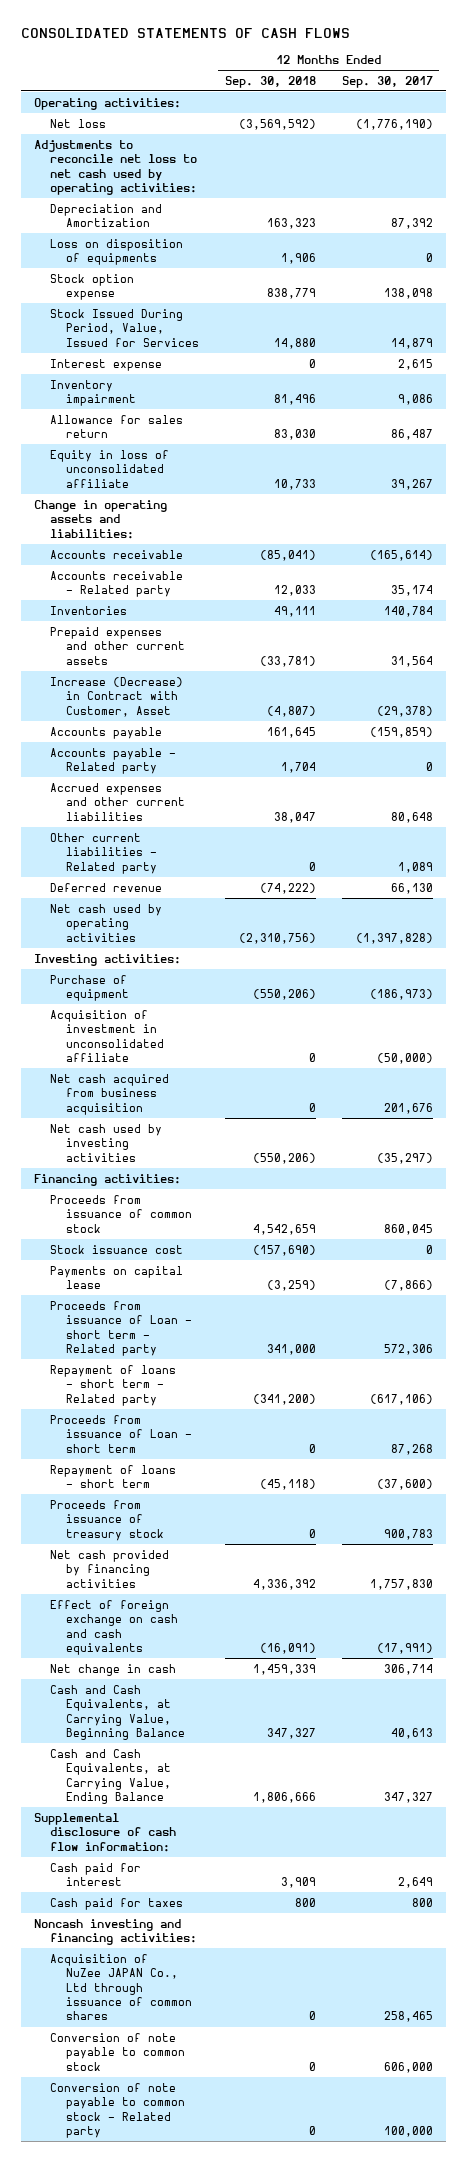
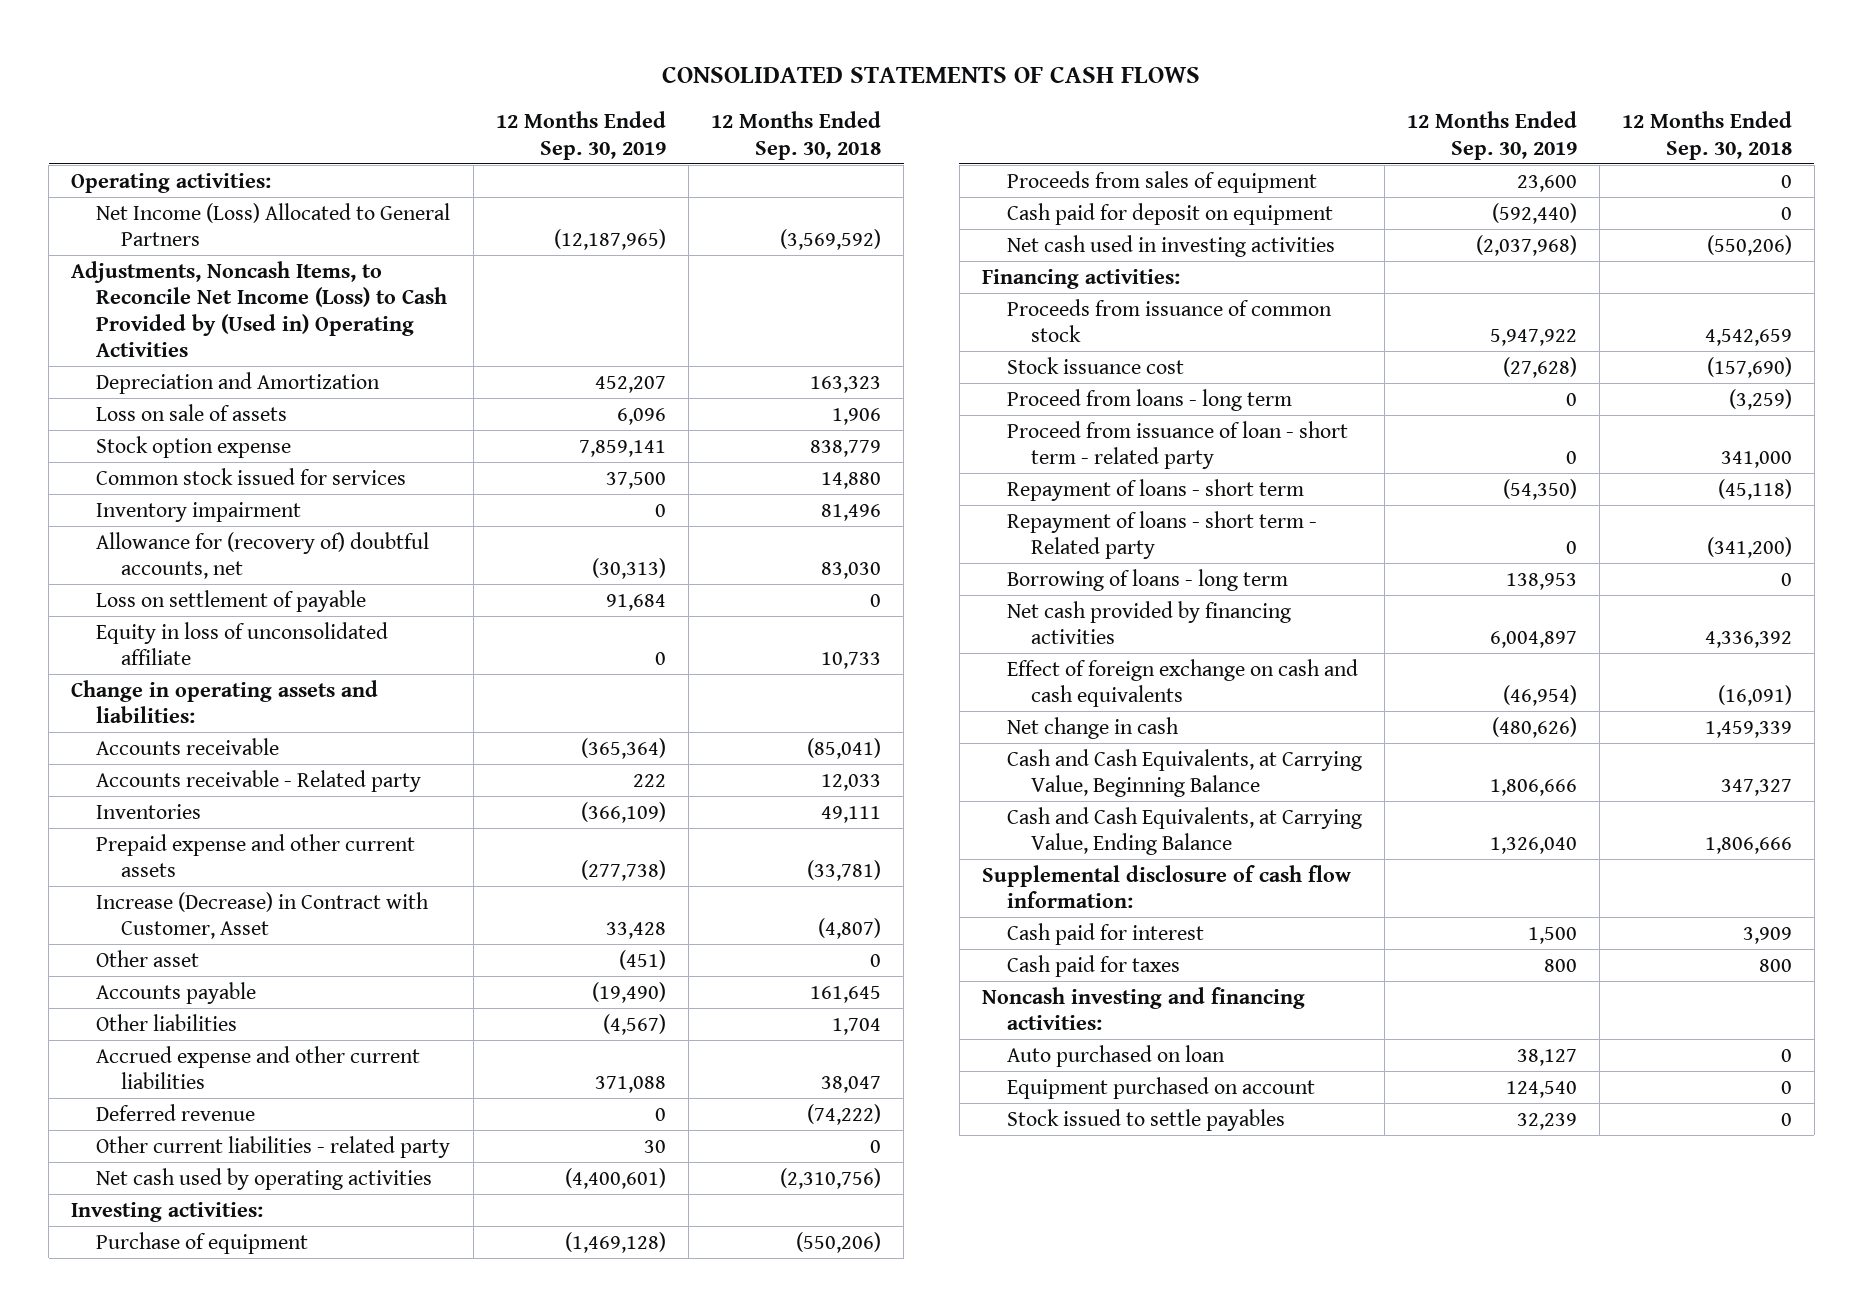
[341,75,433,88] Sep. 30, 2017 -> none
none -> [496,111,667,160] 12 Months Ended Sep. 30, 2019
[50,118,107,128] Net loss -> [96,202,451,247] Net Income (Loss) Allocated to General Partners
[34,139,198,196] Adjustments to reconcile net loss to net cash used by operating activities: -> [71,260,448,357] Adjustments, Noncash Items, to Reconcile Net Income (Loss) to Cash Provided by (Used in) Operating Activities
[50,238,184,266] Loss on disposition of equipments -> [96,403,288,421] Loss on sale of assets
[50,358,163,371] Interest expense -> none
[50,308,200,347] Stock Issued During Period, Value, Issued for Services -> [96,467,407,485] Common stock issued for services
[50,414,184,439] Allowance for sales return -> [96,531,430,580] Allowance for (recovery of) doubtful accounts, net
none -> [96,589,367,612] Loss on settlement of payable
[50,626,186,665] Prepaid expenses and other current assets -> [96,833,416,878] Prepaid expense and other current assets
none -> [96,949,200,967] Other asset
[50,832,158,874] Other current liabilities - Related party -> none
[50,747,177,775] Accounts payable - Related party -> [96,1013,238,1031] Other liabilities
[50,782,186,821] Accrued expenses and other current liabilities -> [96,1045,421,1090] Accrued expense and other current liabilities
none -> [96,1135,451,1158] Other current liabilities - related party
[50,1009,165,1063] Acquisition of investment in unconsolidated affiliate -> none
[50,1073,170,1115] Net cash acquired from business acquisition -> none
none -> [1006,170,1317,193] Proceeds from sales of equipment
none -> [1006,202,1333,225] Cash paid for deposit on equipment
[50,1123,163,1162] Net cash used by investing activities -> [1006,234,1335,257] Net cash used in investing activities
[50,1414,193,1453] Proceeds from issuance of Loan - short term -> none
[50,1265,184,1290] Payments on capital lease -> [1006,388,1292,411] Proceed from loans - long term
[50,1300,193,1357] Proceeds from issuance of Loan - short term - Related party -> [1006,420,1348,470] Proceed from issuance of loan - short term - related party
[50,1499,165,1541] Proceeds from issuance of treasury stock -> none
[50,1364,177,1406] Repayment of loans - short term - Related party -> [1006,510,1317,560] Repayment of loans - short term - Related party
none -> [1006,568,1288,591] Borrowing of loans - long term
[50,1953,193,2021] Acquisition of NuZee JAPAN Co., Ltd through issuance of common shares -> none
[50,2032,186,2071] Conversion of note payable to common stock -> none
[50,2082,186,2139] Conversion of note payable to common stock - Related party -> none
none -> [1006,1044,1225,1067] Auto purchased on loan
none -> [1006,1076,1315,1099] Equipment purchased on account
none -> [1006,1108,1285,1131] Stock issued to settle payables

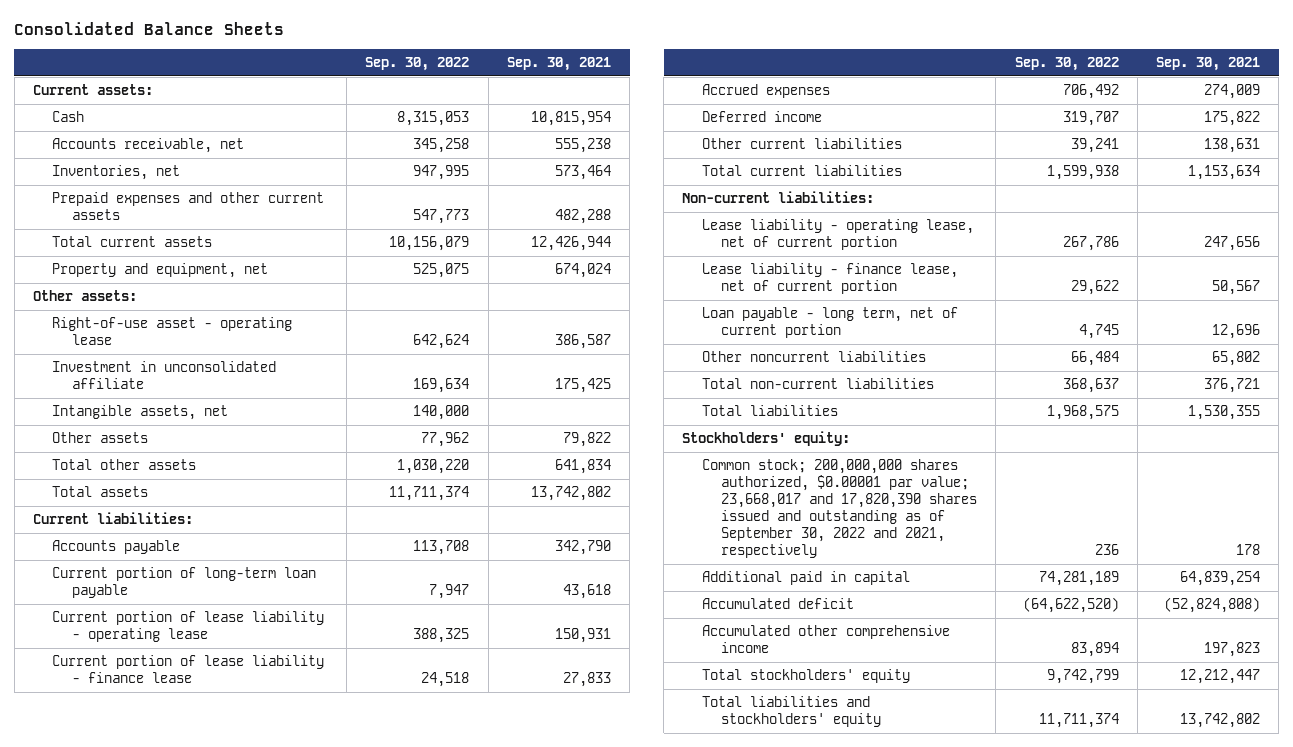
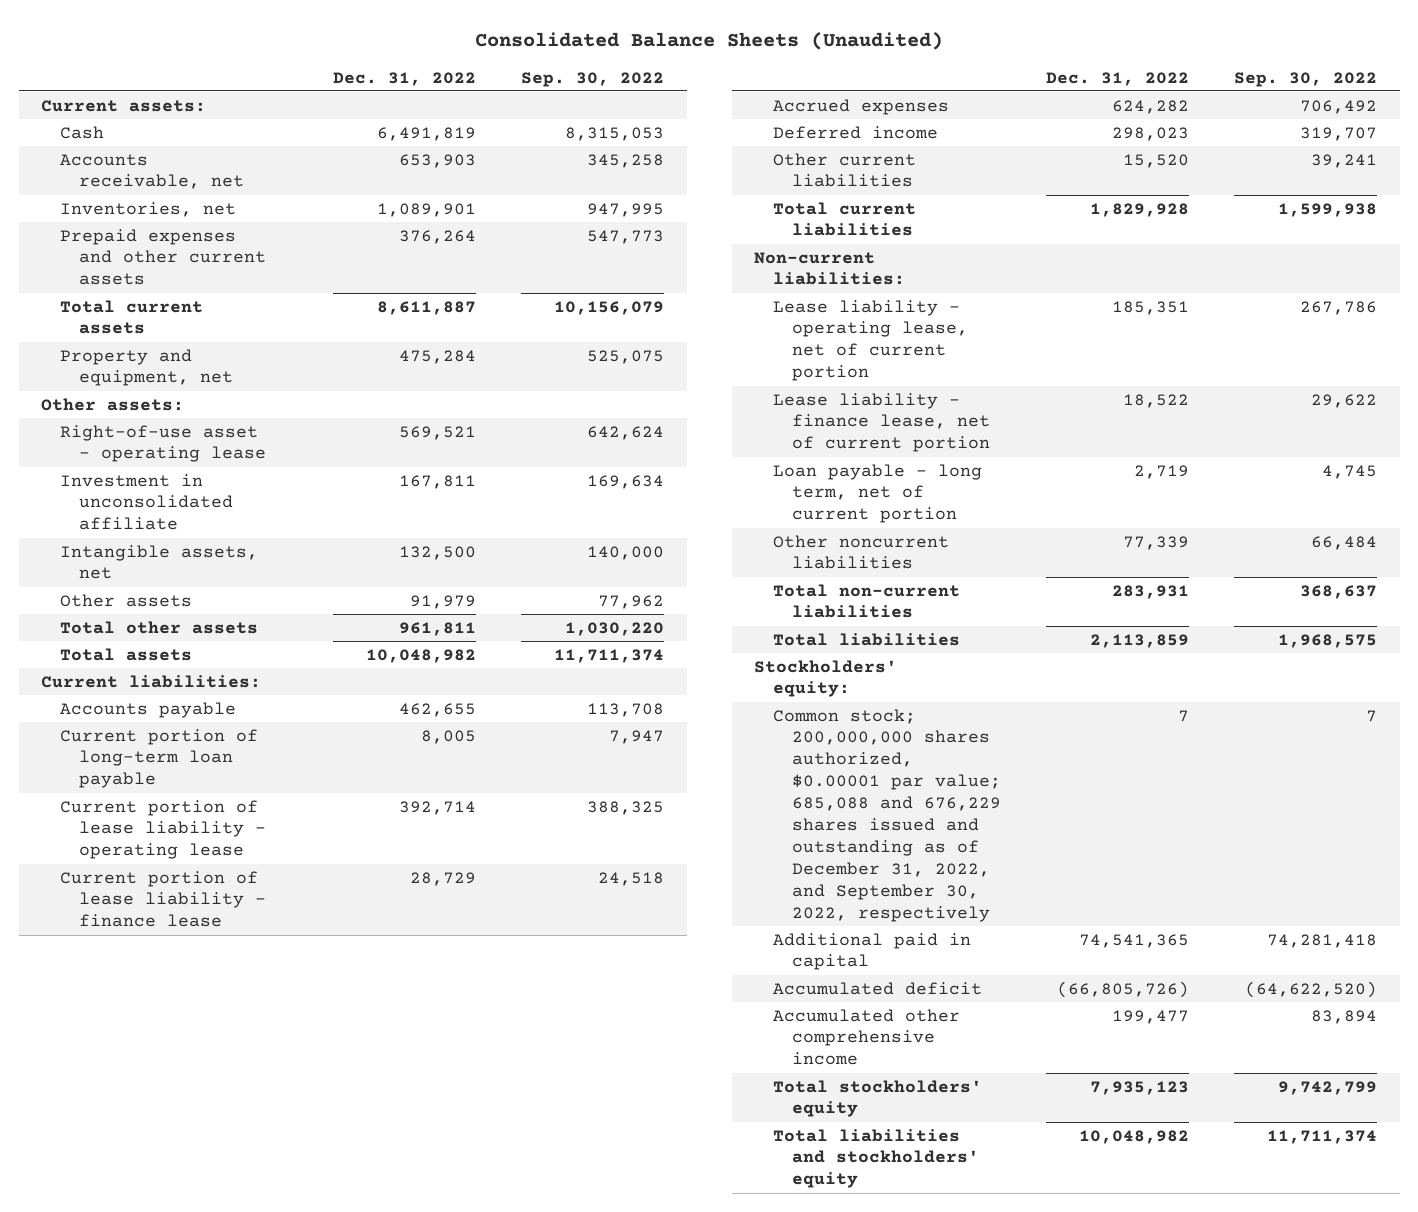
[14,22,285,36] Consolidated Balance Sheets -> [475,32,944,51] Consolidated Balance Sheets (Unaudited)
[506,57,611,72] Sep. 30, 2021 -> none
none -> [333,71,477,86] Dec. 31, 2022
[701,459,977,559] Common stock; 200,000,000 shares authorized, $0.00001 par value; 23,668,017 and 17,820,390 shares issued and outstanding as of September 30, 2022 and 2021, respectively -> [773,708,1002,922] Common stock; 200,000,000 shares authorized, $0.00001 par value; 685,088 and 676,229 shares issued and outstanding as of December 31, 2022, and September 30, 2022, respectively
[1094,544,1119,556] 236 -> [1366,709,1378,722] 7
[1038,571,1119,587] 74,281,189 -> [1267,933,1378,948] 74,281,418

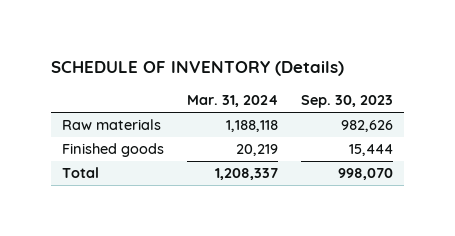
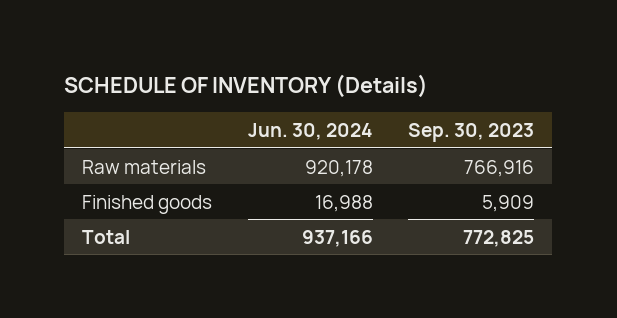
[187,95,279,108] Mar. 31, 2024 -> none
none -> [247,122,373,140] Jun. 30, 2024
[340,120,393,133] 982,626 -> [464,159,535,177] 766,916
[348,144,393,157] 15,444 -> [482,194,535,212] 5,909
[337,168,393,181] 998,070 -> [463,229,535,247] 772,825

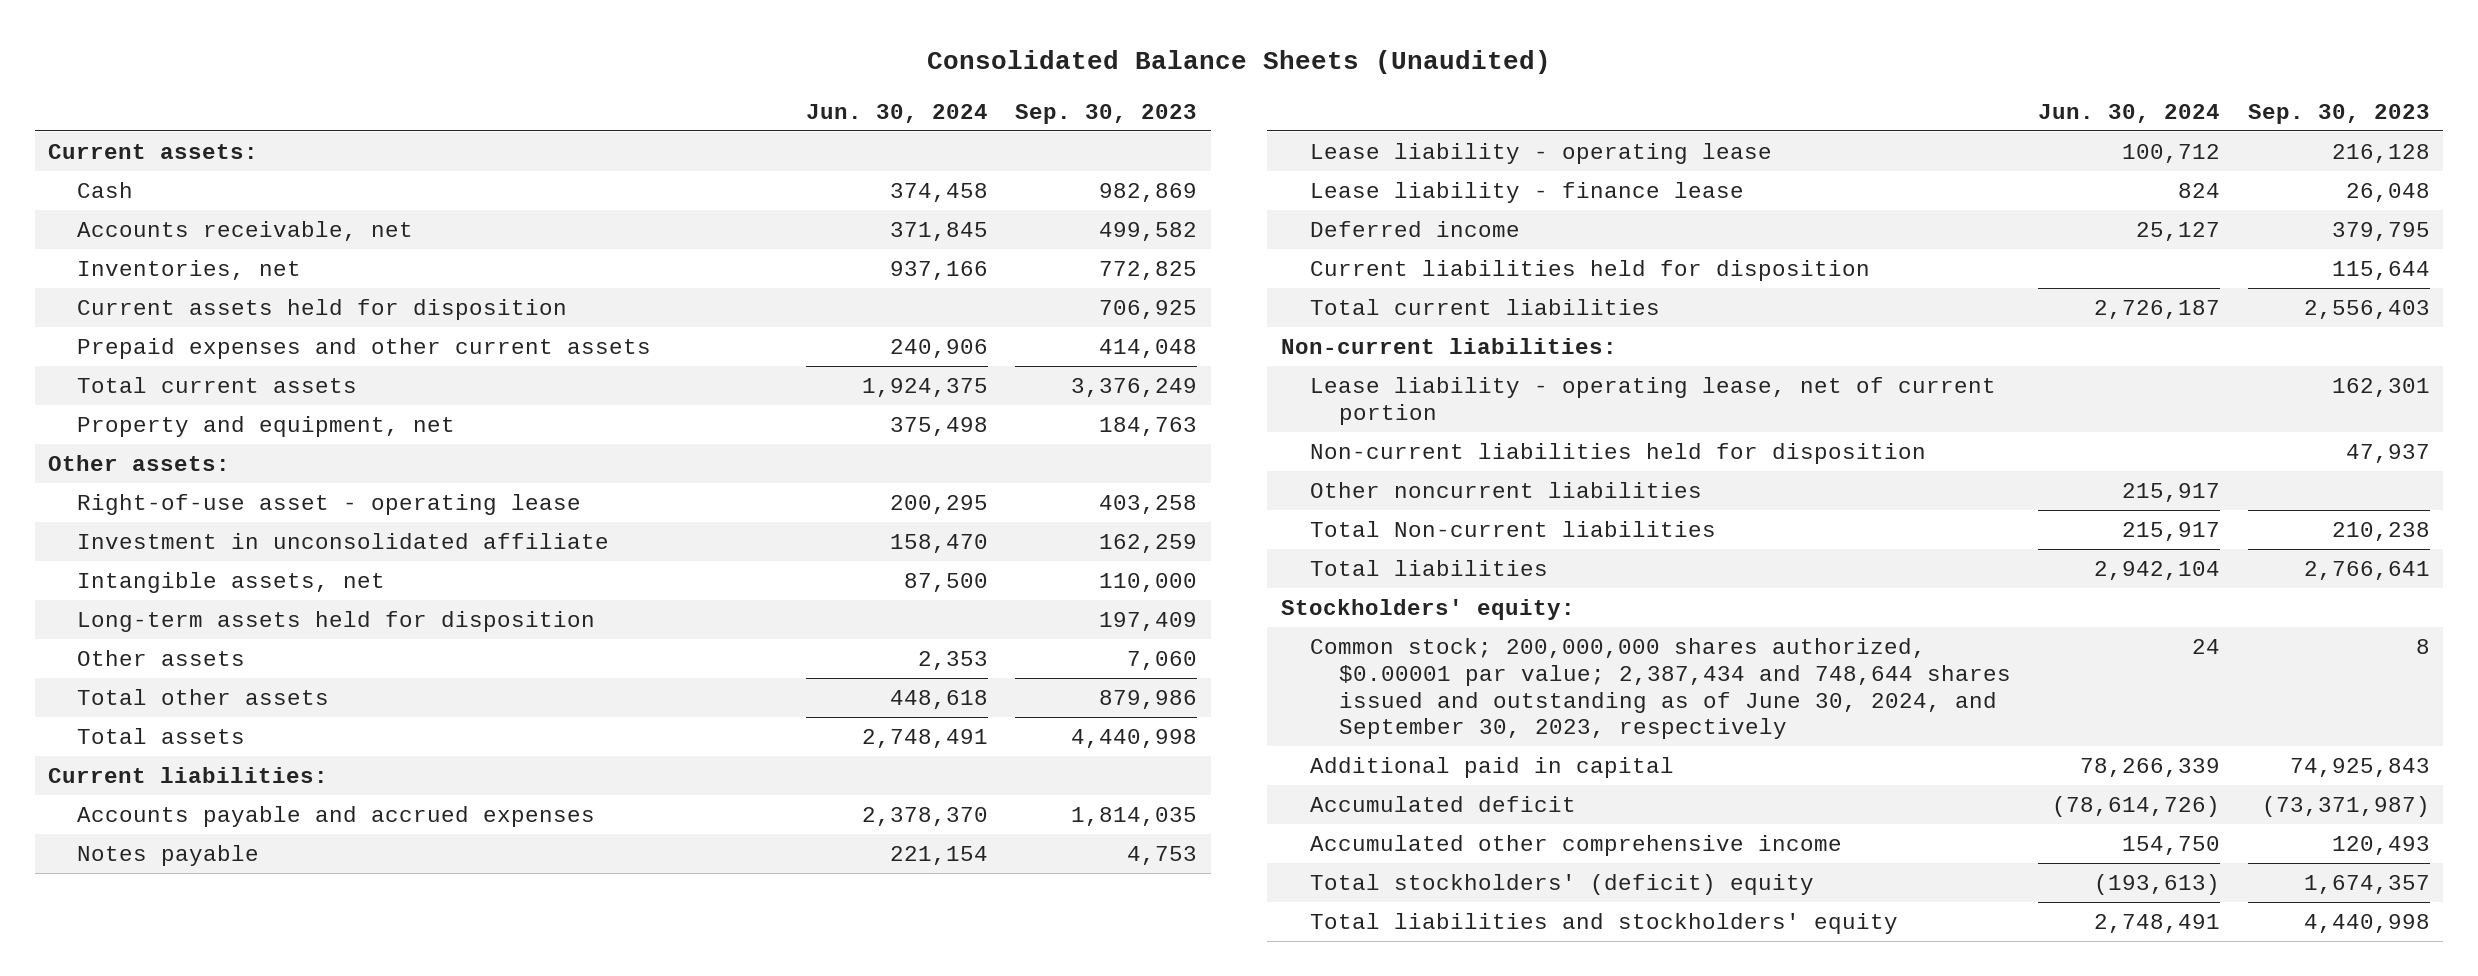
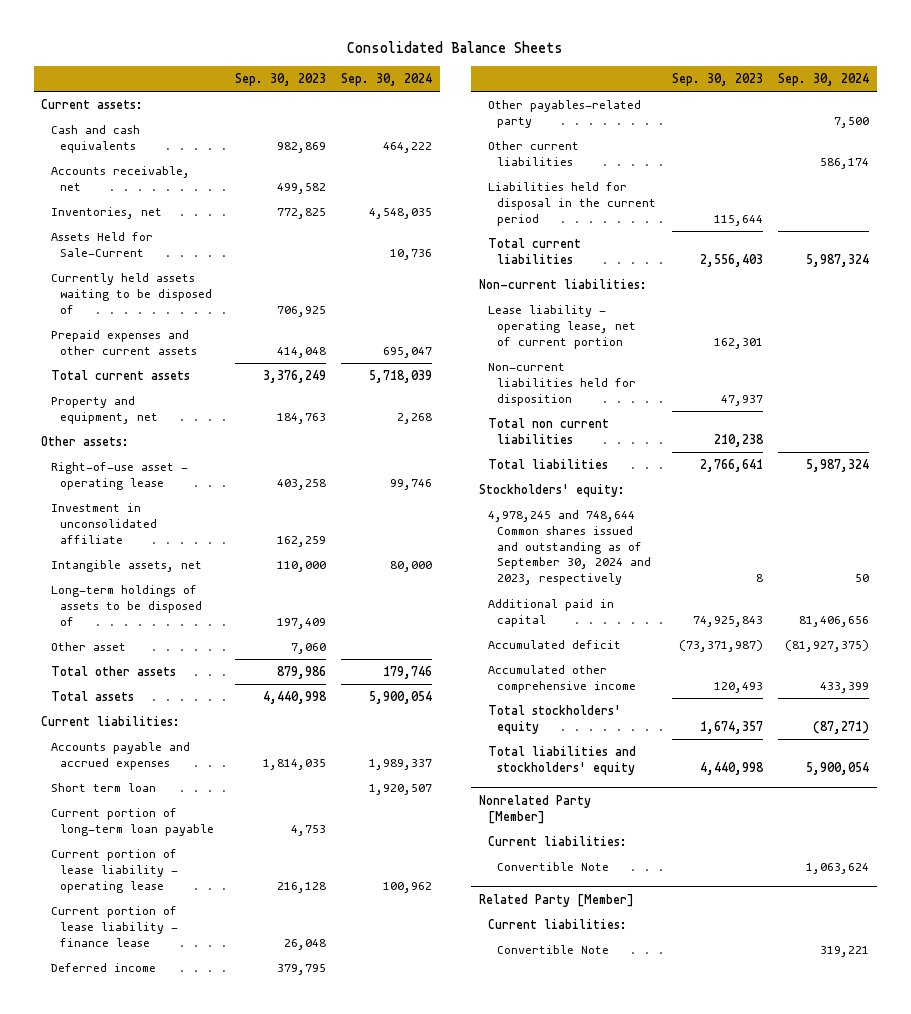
[926,50,1551,75] Consolidated Balance Sheets (Unaudited) -> [347,41,564,54] Consolidated Balance Sheets
[805,103,988,123] Jun. 30, 2024 -> none
none -> [340,72,432,86] Sep. 30, 2024
[77,181,134,198] Cash -> [50,125,140,153] Cash and cash equivalents
none -> [50,232,153,257] Assets Held for Sale-Current
[77,298,568,320] Current assets held for disposition -> [50,273,213,314] Currently held assets waiting to be disposed of
[77,610,596,632] Long-term assets held for disposition -> [50,585,203,626] Long-term holdings of assets to be disposed of
[77,649,246,666] Other assets -> [50,642,126,652] Other asset
none -> [50,783,156,793] Short term loan
[77,844,260,866] Notes payable -> [50,808,215,836] Current portion of long-term loan payable
[1309,142,1772,164] Lease liability - operating lease -> [50,849,179,893] Current portion of lease liability - operating lease
[1309,181,1744,203] Lease liability - finance lease -> [50,906,179,947] Current portion of lease liability - finance lease
none -> [488,100,642,128] Other payables-related party
none -> [488,141,580,166] Other current liabilities
[1309,259,1870,281] Current liabilities held for disposition -> [488,182,657,226] Liabilities held for disposal in the current period
[1309,481,1702,498] Other noncurrent liabilities -> none
[1309,520,1716,537] Total Non-current liabilities -> [488,418,610,444] Total non current liabilities
[1309,637,2011,740] Common stock; 200,000,000 shares authorized, $0.00001 par value; 2,387,434 and 748,644 shares issued and outstanding as of June 30, 2024, and September 30, 2023, respectively -> [488,510,652,586] 4,978,245 and 748,644 Common shares issued and outstanding as of September 30, 2024 and 2023, respectively
[1309,873,1814,895] Total stockholders' (deficit) equity -> [488,705,622,734] Total stockholders' equity
none -> [478,794,591,824] Nonrelated Party [Member]
none -> [488,836,628,847] Current liabilities:
none -> [497,862,610,872] Convertible Note
none -> [478,893,634,907] Related Party [Member]
none -> [488,919,628,930] Current liabilities:
none -> [497,945,610,955] Convertible Note

